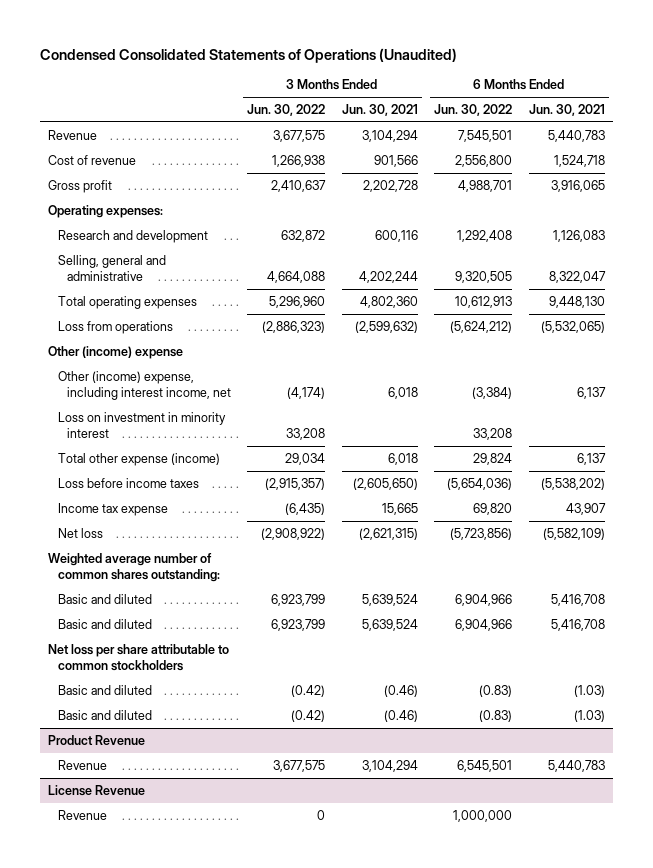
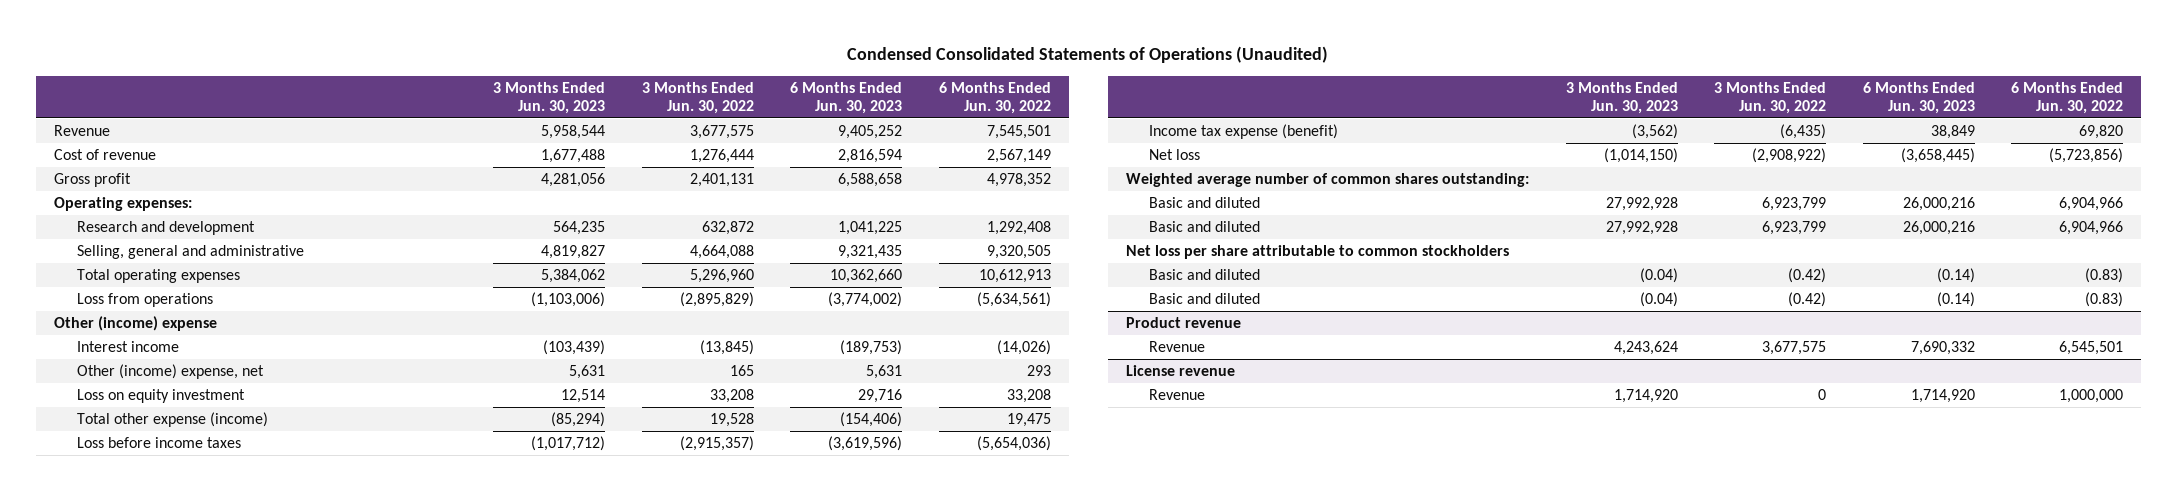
[341,103,418,116] Jun. 30, 2021 -> none
[528,103,605,116] Jun. 30, 2021 -> none
none -> [493,81,606,115] 3 Months Ended Jun. 30, 2023
none -> [790,81,903,115] 6 Months Ended Jun. 30, 2023
[272,154,326,167] 1,266,938 -> [689,148,754,163] 1,276,444
[455,154,513,167] 2,556,800 -> [986,148,1051,163] 2,567,149
[271,179,327,192] 2,410,637 -> [689,172,754,187] 2,401,131
[458,179,513,192] 4,988,701 -> [986,172,1051,187] 4,978,352
[262,320,326,333] (2,886,323) -> [679,291,754,307] (2,895,829)
[450,320,513,333] (5,624,212) -> [976,291,1051,307] (5,634,561)
[57,370,231,401] Other (income) expense, including interest income, net -> [76,340,179,352] Interest income
[287,387,326,400] (4,174) -> [699,339,754,355] (13,845)
[472,387,513,400] (3,384) -> [996,339,1051,355] (14,026)
none -> [76,363,264,379] Other (income) expense, net
[57,411,226,439] Loss on investment in minority interest -> [76,388,245,403] Loss on equity investment
[285,452,326,465] 29,034 -> [709,412,754,427] 19,528
[473,452,513,465] 29,824 -> [1006,412,1051,427] 19,475
[57,502,168,516] Income tax expense -> [1149,123,1339,139] Income tax expense (benefit)
[48,734,146,745] Product Revenue -> [1126,316,1242,328] Product revenue
[48,784,146,796] License Revenue -> [1126,364,1236,376] License revenue

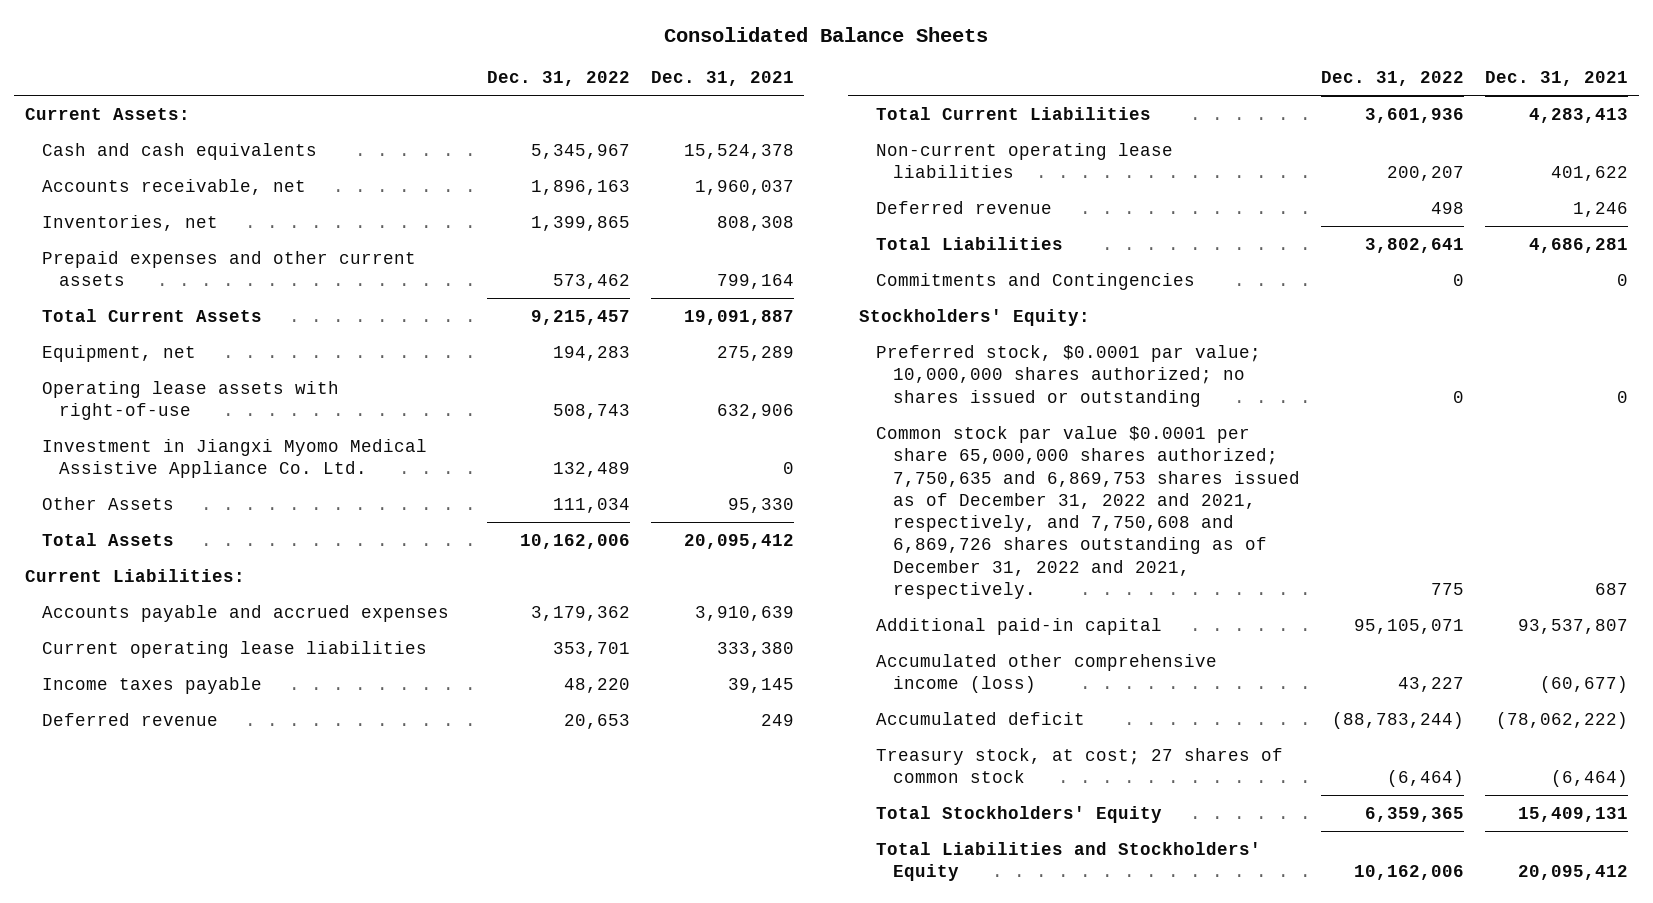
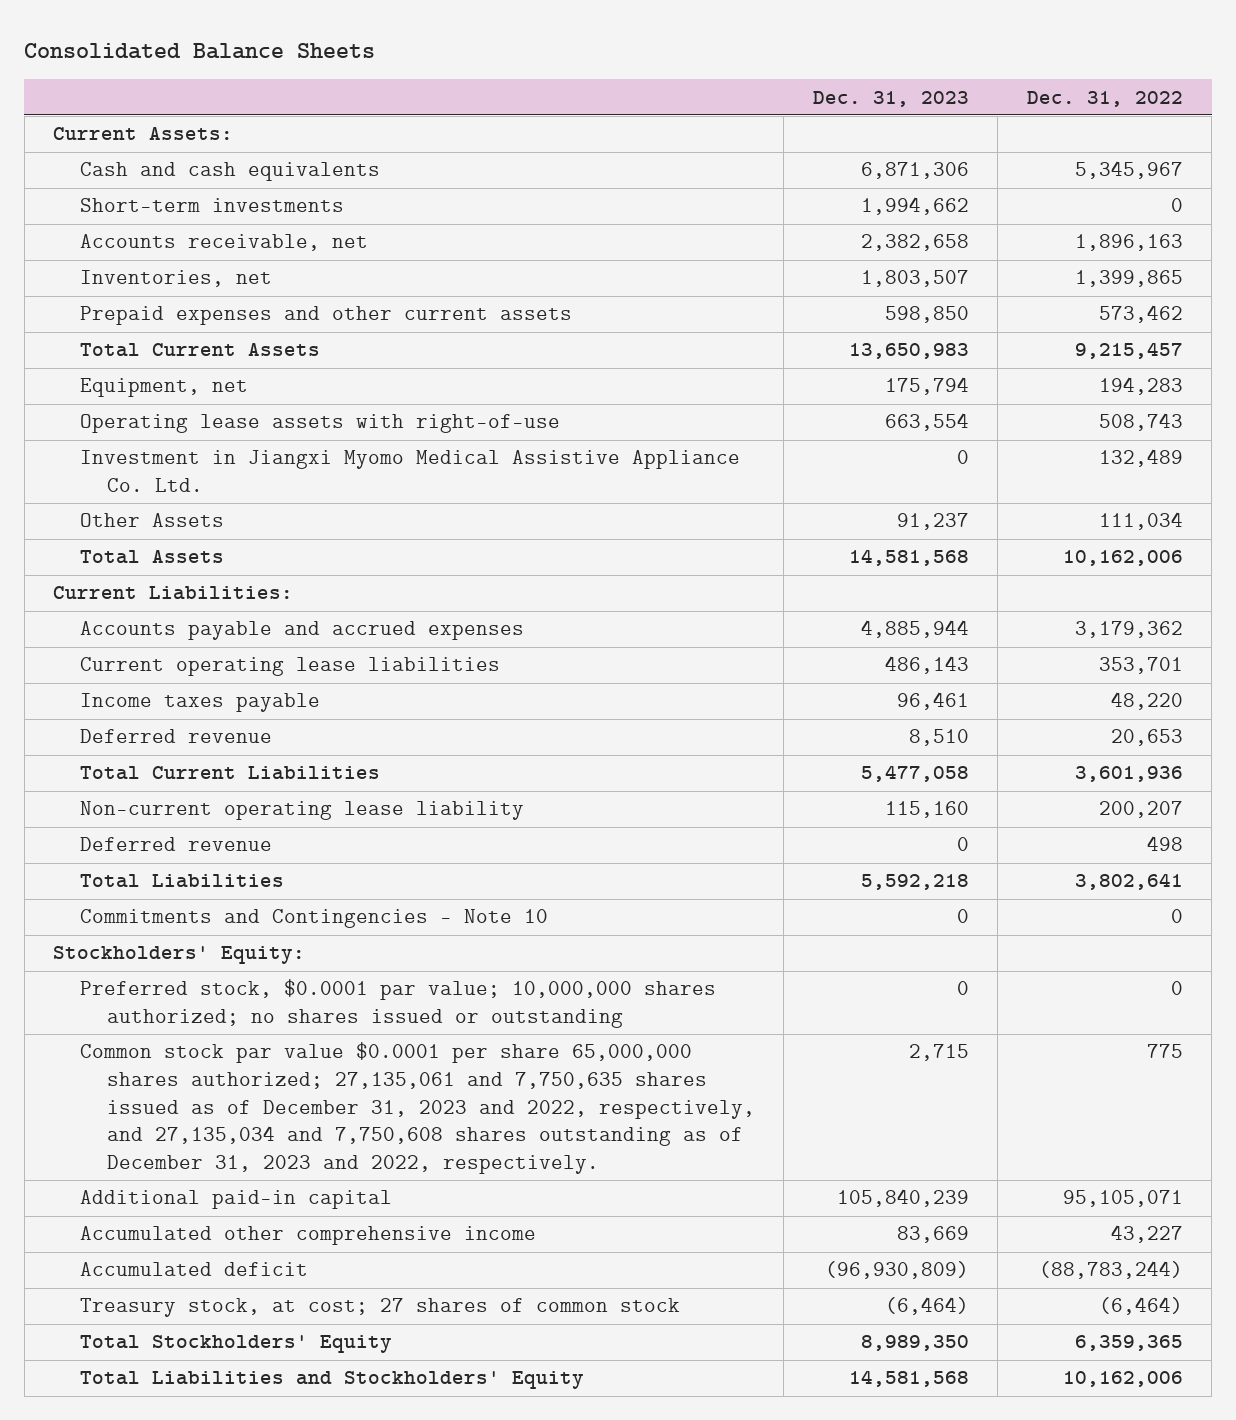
[650,71,794,87] Dec. 31, 2021 -> none
none -> [812,90,969,107] Dec. 31, 2023
none -> [80,198,345,213] Short-term investments
[876,142,1174,179] Non-current operating lease liabilities -> [80,801,525,821] Non-current operating lease liability
[876,272,1196,290] Commitments and Contingencies -> [80,909,549,929] Commitments and Contingencies - Note 10
[876,425,1301,600] Common stock par value $0.0001 per share 65,000,000 shares authorized; 7,750,635 and 6,869,753 shares issued as of December 31, 2022 and 2021, respectively, and 7,750,608 and 6,869,726 shares outstanding as of December 31, 2022 and 2021, respectively. -> [80,1042,755,1174] Common stock par value $0.0001 per share 65,000,000 shares authorized; 27,135,061 and 7,750,635 shares issued as of December 31, 2023 and 2022, respectively, and 27,135,034 and 7,750,608 shares outstanding as of December 31, 2023 and 2022, respectively.
[876,653,1218,694] Accumulated other comprehensive income (loss) -> [80,1226,537,1246] Accumulated other comprehensive income

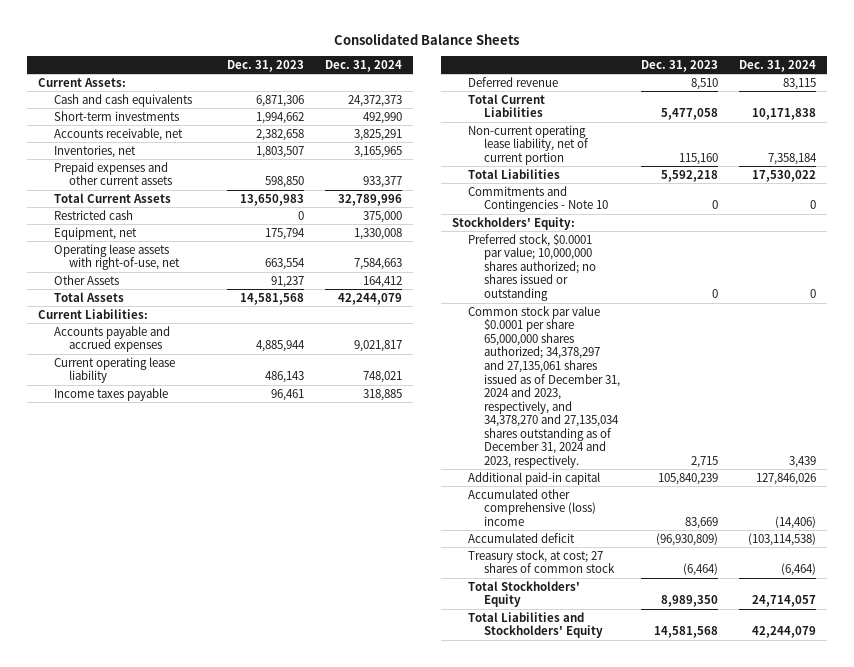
[1026,90,1183,107] Dec. 31, 2022 -> none
none -> [325,59,403,72] Dec. 31, 2024
none -> [53,209,133,220] Restricted cash
[80,450,741,492] Investment in Jiangxi Myomo Medical Assistive Appliance Co. Ltd. -> none
[80,414,561,434] Operating lease assets with right-of-use -> [53,243,181,271] Operating lease assets with right-of-use, net
[80,657,501,677] Current operating lease liabilities -> [53,356,175,384] Current operating lease liability
[80,837,273,852] Deferred revenue -> none
[80,801,525,821] Non-current operating lease liability -> [467,124,589,165] Non-current operating lease liability, net of current portion
[80,1042,755,1174] Common stock par value $0.0001 per share 65,000,000 shares authorized; 27,135,061 and 7,750,635 shares issued as of December 31, 2023 and 2022, respectively, and 27,135,034 and 7,750,608 shares outstanding as of December 31, 2023 and 2022, respectively. -> [467,305,620,468] Common stock par value $0.0001 per share 65,000,000 shares authorized; 34,378,297 and 27,135,061 shares issued as of December 31, 2024 and 2023, respectively, and 34,378,270 and 27,135,034 shares outstanding as of December 31, 2024 and 2023, respectively.
[80,1226,537,1246] Accumulated other comprehensive income -> [467,488,596,526] Accumulated other comprehensive (loss) income

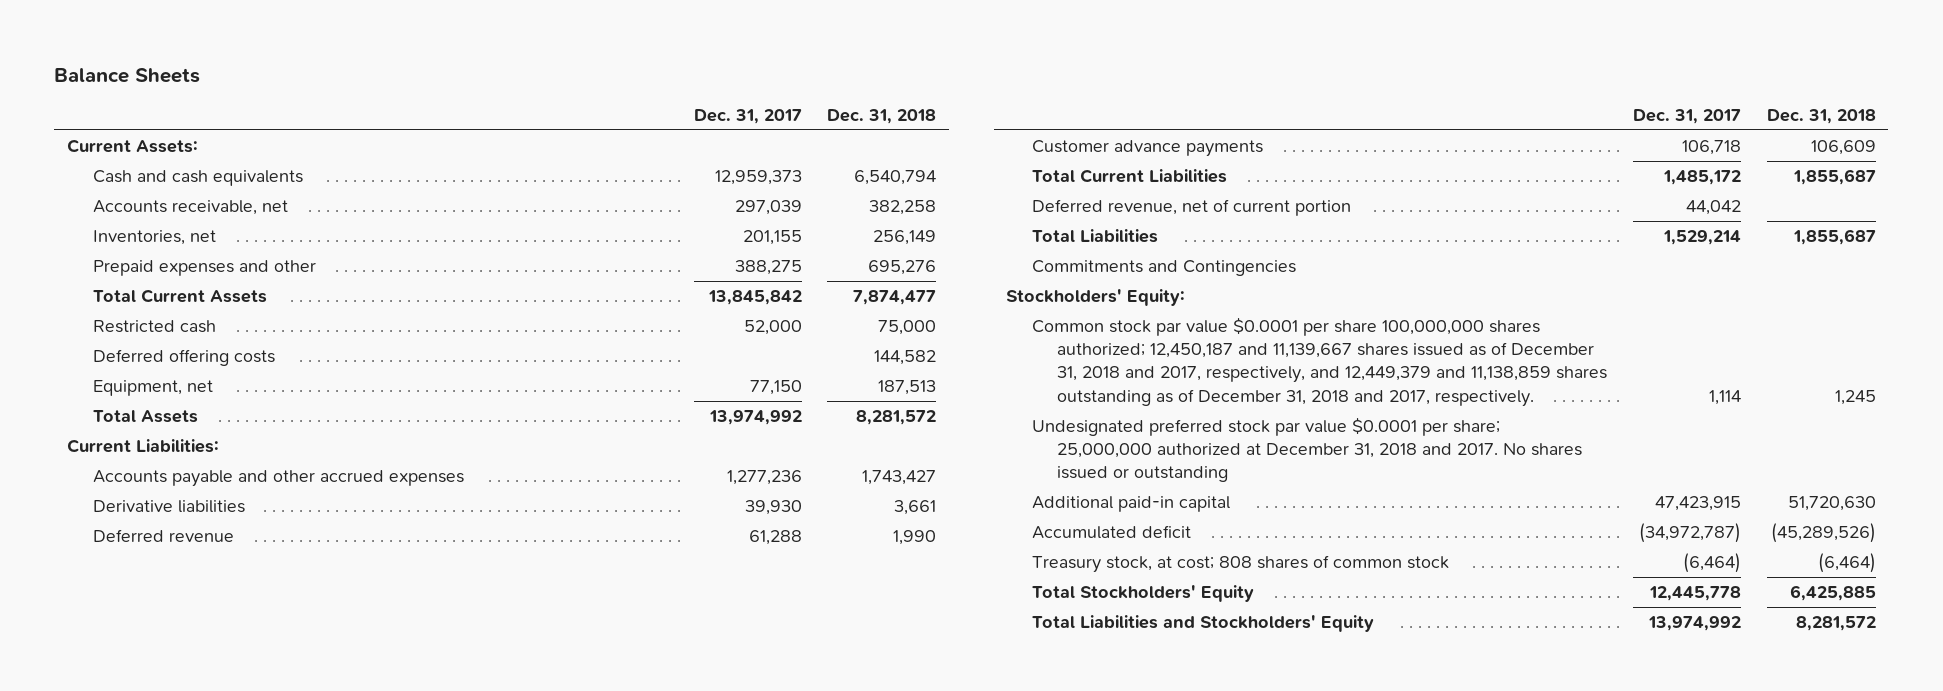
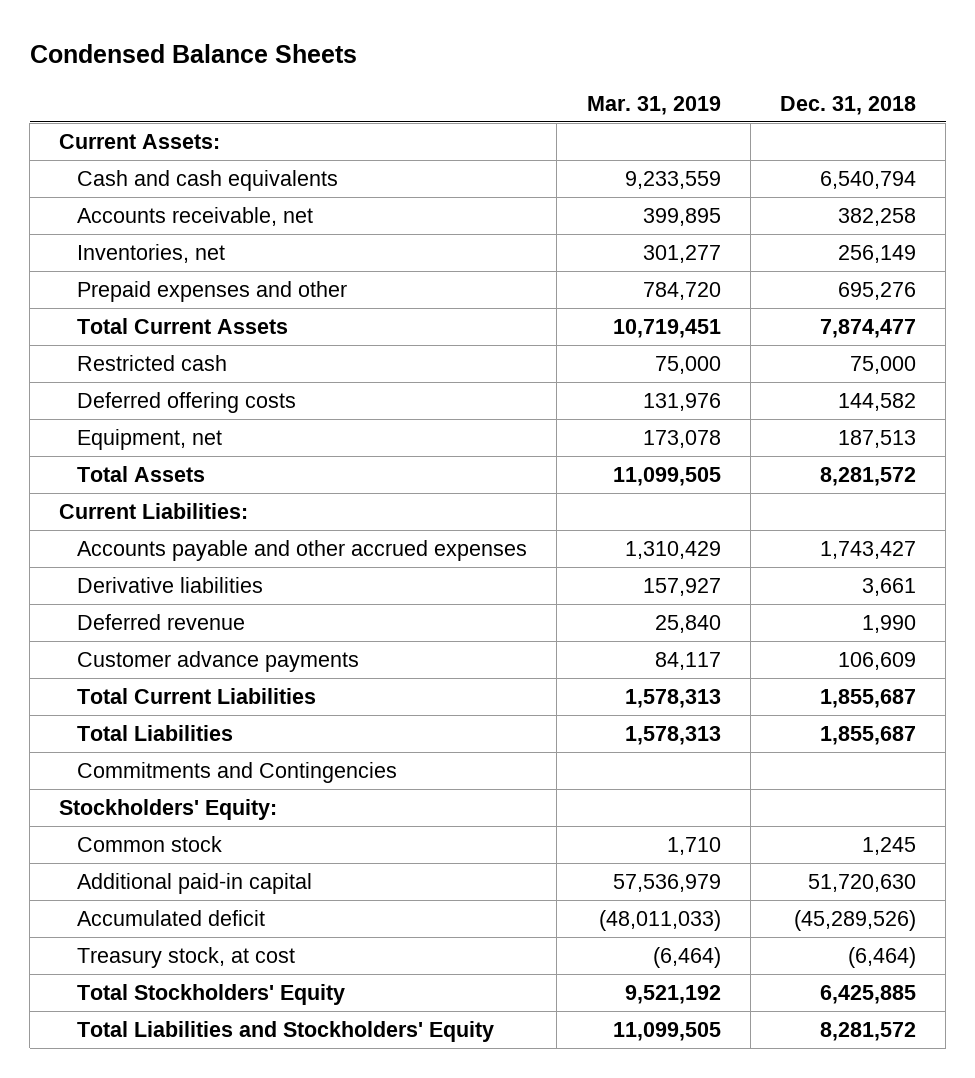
[54,68,201,84] Balance Sheets -> [29,44,357,64] Condensed Balance Sheets
[693,109,802,125] Dec. 31, 2017 -> none
none -> [586,95,721,115] Mar. 31, 2019
[1031,199,1351,217] Deferred revenue, net of current portion -> none
[1031,417,1583,483] Undesignated preferred stock par value $0.0001 per share; 25,000,000 authorized at December 31, 2018 and 2017. No shares issued or outstanding -> none
[1031,317,1608,407] Common stock par value $0.0001 per share 100,000,000 shares authorized; 12,450,187 and 11,139,667 shares issued as of December 31, 2018 and 2017, respectively, and 12,449,379 and 11,138,859 shares outstanding as of December 31, 2018 and 2017, respectively. -> [77,835,223,852] Common stock
[1031,555,1449,574] Treasury stock, at cost; 808 shares of common stock -> [77,946,296,968] Treasury stock, at cost

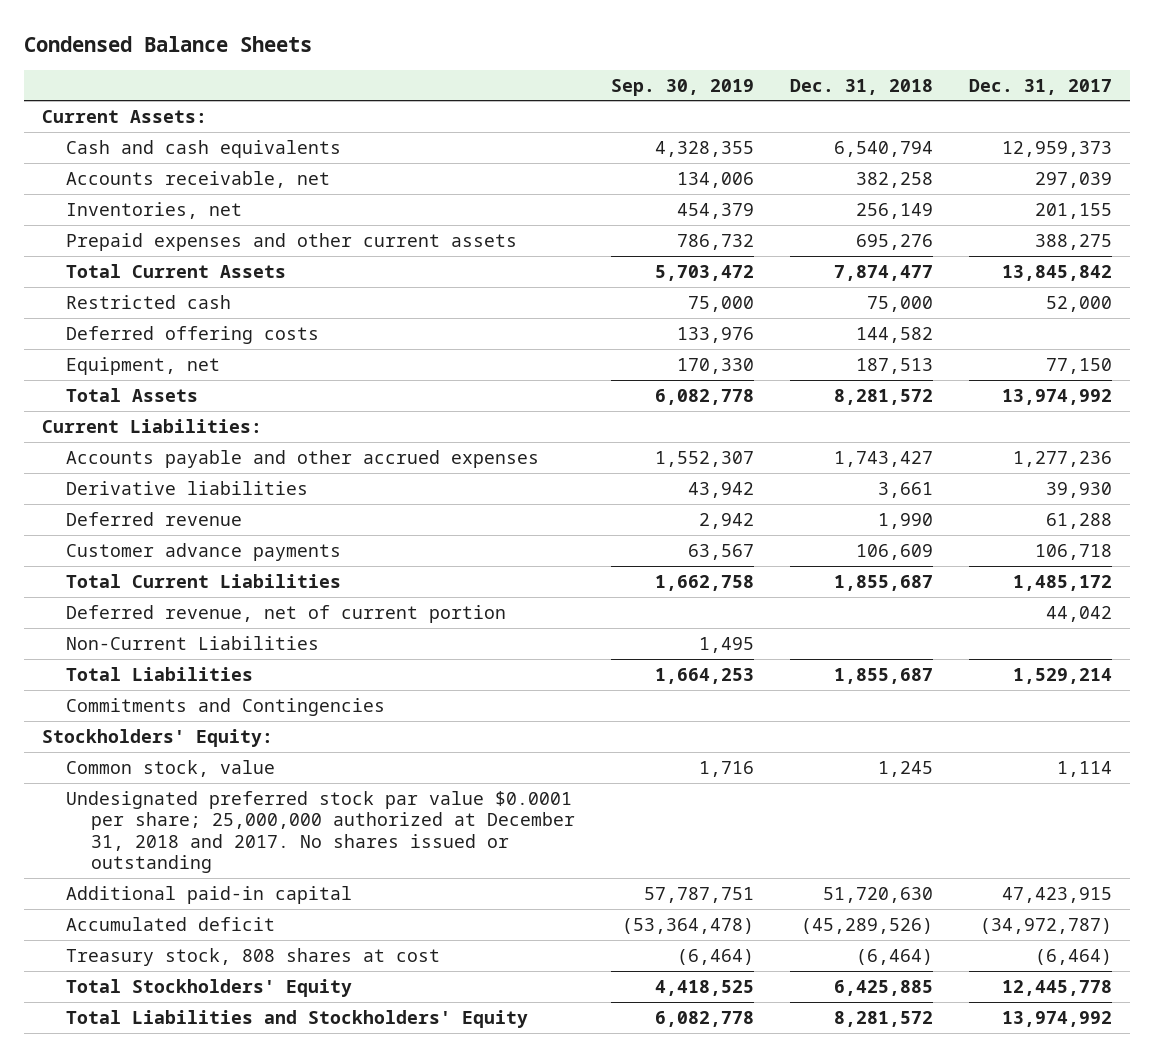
[586,95,721,115] Mar. 31, 2019 -> none
none -> [610,78,754,96] Sep. 30, 2019
none -> [968,78,1112,95] Dec. 31, 2017
[77,280,348,302] Prepaid expenses and other -> [66,232,518,251] Prepaid expenses and other current assets
none -> [66,604,507,623] Deferred revenue, net of current portion
none -> [66,635,320,650] Non-Current Liabilities
[77,835,223,852] Common stock -> [66,759,276,777] Common stock, value
none -> [66,790,575,874] Undesignated preferred stock par value $0.0001 per share; 25,000,000 authorized at December 31, 2018 and 2017. No shares issued or outstanding
[77,946,296,968] Treasury stock, at cost -> [66,947,441,966] Treasury stock, 808 shares at cost

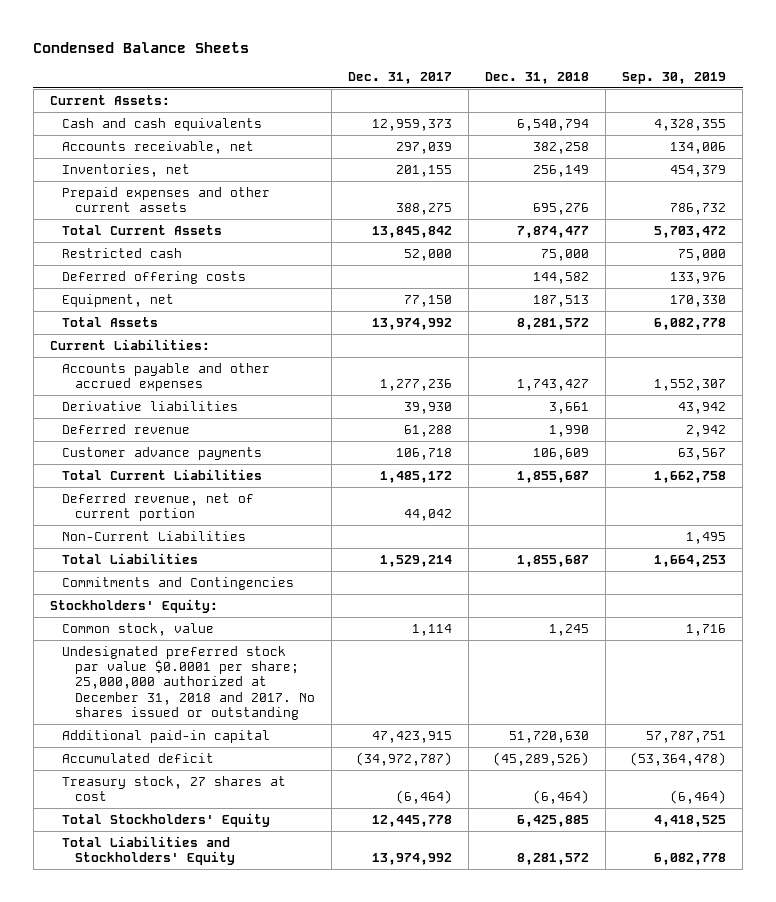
[66,947,441,966] Treasury stock, 808 shares at cost -> [62,775,287,802] Treasury stock, 27 shares at cost

